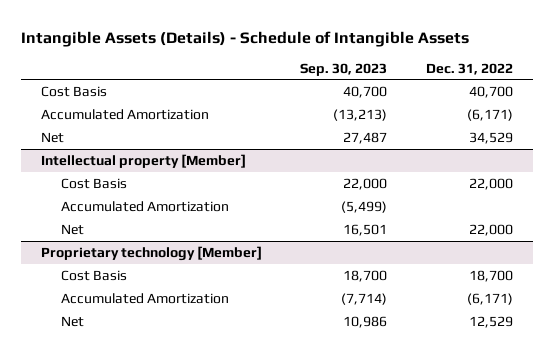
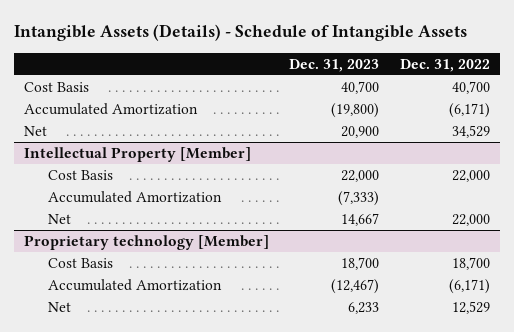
[300,62,388,76] Sep. 30, 2023 -> none
none -> [289,58,380,72] Dec. 31, 2023
[40,153,246,168] Intellectual property [Member] -> [23,146,251,162] Intellectual Property [Member]

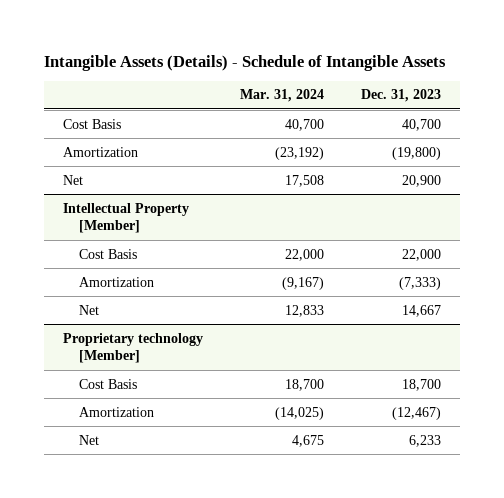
[399,58,490,72] Dec. 31, 2022 -> none
none -> [240,89,325,103] Mar. 31, 2024
[23,102,198,115] Accumulated Amortization -> [62,146,138,157] Amortization
[47,190,222,203] Accumulated Amortization -> [78,276,154,287] Amortization
[47,278,222,291] Accumulated Amortization -> [78,406,154,417] Amortization

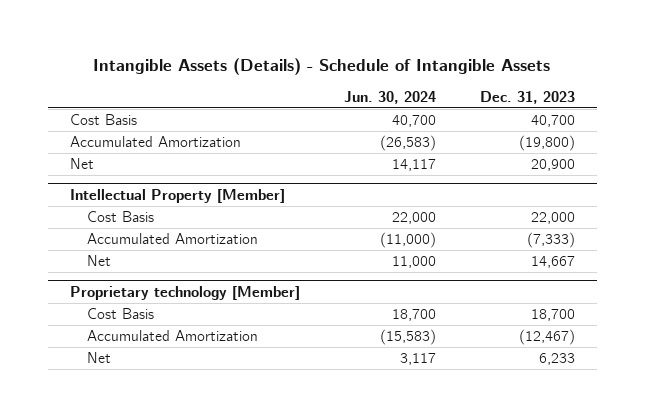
[240,89,325,103] Mar. 31, 2024 -> none
none -> [343,90,436,104] Jun. 30, 2024
[62,146,138,157] Amortization -> [69,136,241,148] Accumulated Amortization
[78,276,154,287] Amortization -> [87,233,259,245] Accumulated Amortization
[78,406,154,417] Amortization -> [87,330,259,342] Accumulated Amortization

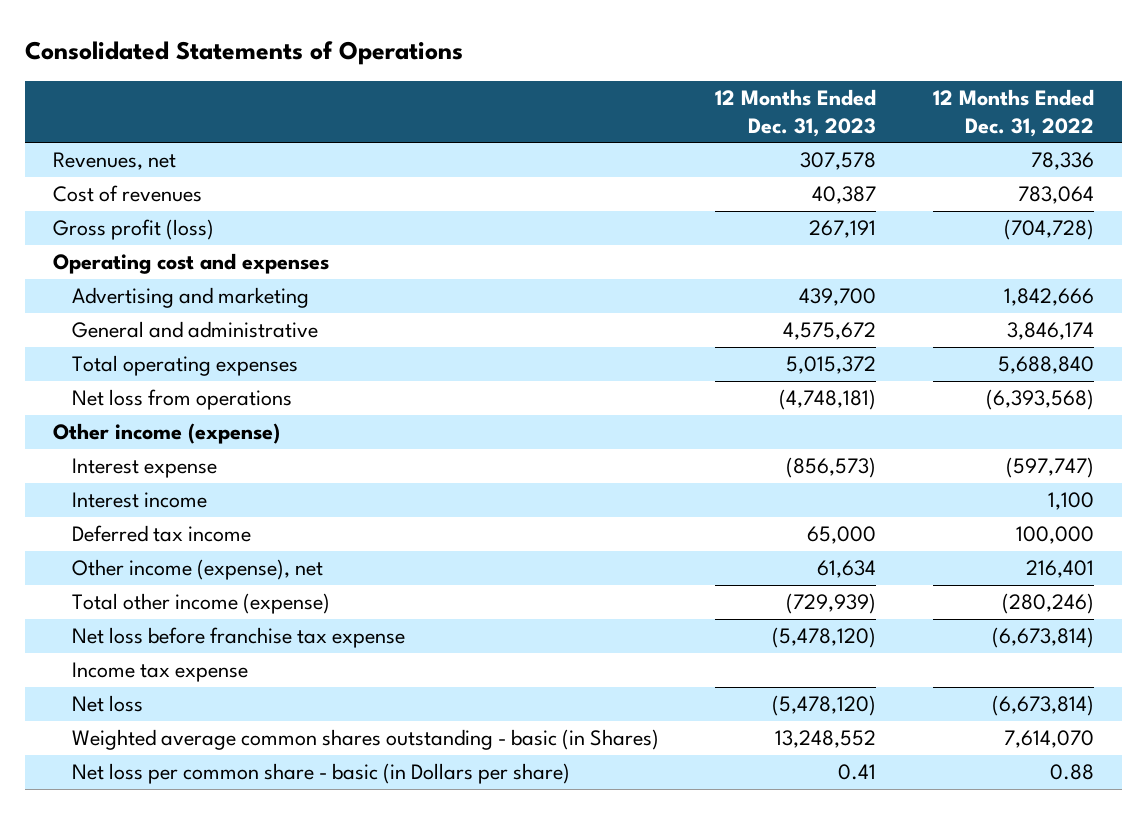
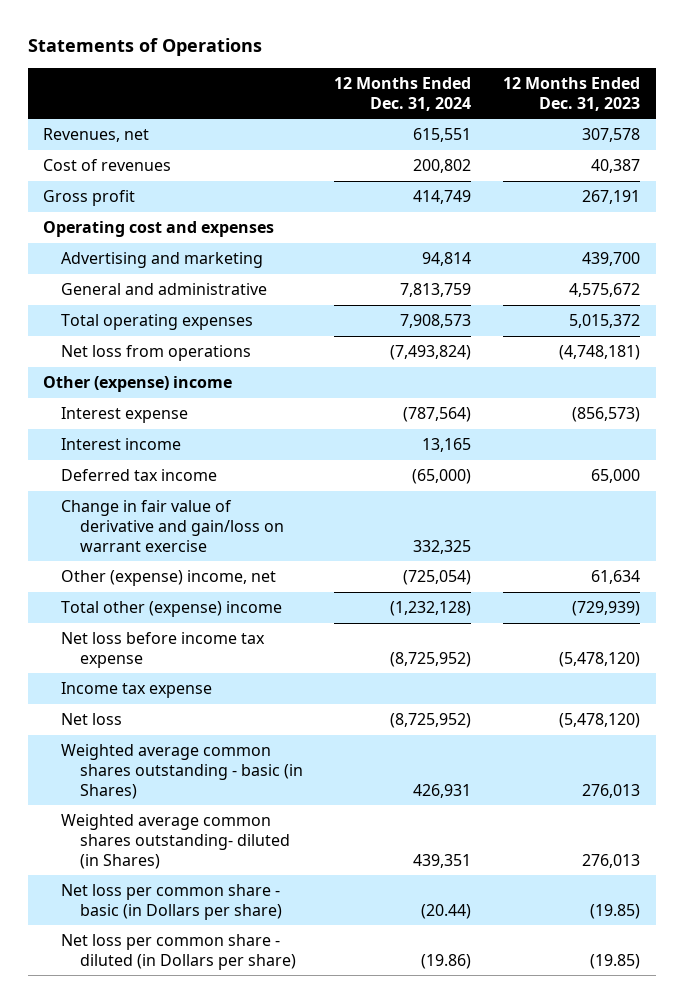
[24,41,463,66] Consolidated Statements of Operations -> [27,38,262,57] Statements of Operations
[932,89,1094,137] 12 Months Ended Dec. 31, 2022 -> none
none -> [334,76,472,111] 12 Months Ended Dec. 31, 2024
[53,219,215,241] Gross profit (loss) -> [43,189,136,206] Gross profit
[53,423,281,445] Other income (expense) -> [43,375,233,392] Other (expense) income
none -> [61,499,284,552] Change in fair value of derivative and gain/loss on warrant exercise
[71,559,323,581] Other income (expense), net -> [61,569,277,586] Other (expense) income, net
[71,593,330,615] Total other income (expense) -> [61,600,283,617] Total other (expense) income
[71,627,405,649] Net loss before franchise tax expense -> [61,631,266,668] Net loss before income tax expense
[775,730,877,749] 13,248,552 -> [581,783,640,798] 276,013
none -> [61,813,290,869] Weighted average common shares outstanding- diluted (in Shares)
[838,764,877,781] 0.41 -> [589,903,640,919] (19.85)
none -> [61,933,296,970] Net loss per common share - diluted (in Dollars per share)

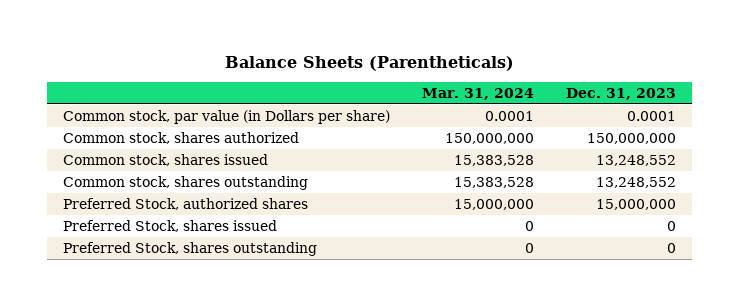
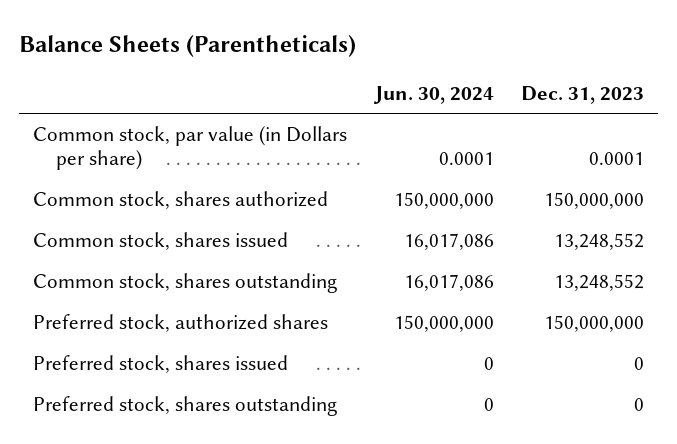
[422,87,535,100] Mar. 31, 2024 -> none
none -> [372,85,494,104] Jun. 30, 2024
[63,197,309,210] Preferred Stock, authorized shares -> [33,314,329,333] Preferred stock, authorized shares
[596,198,677,210] 15,000,000 -> [544,315,645,333] 150,000,000
[63,219,278,232] Preferred Stock, shares issued -> [33,355,289,374] Preferred stock, shares issued
[63,241,318,256] Preferred Stock, shares outstanding -> [33,396,338,417] Preferred stock, shares outstanding

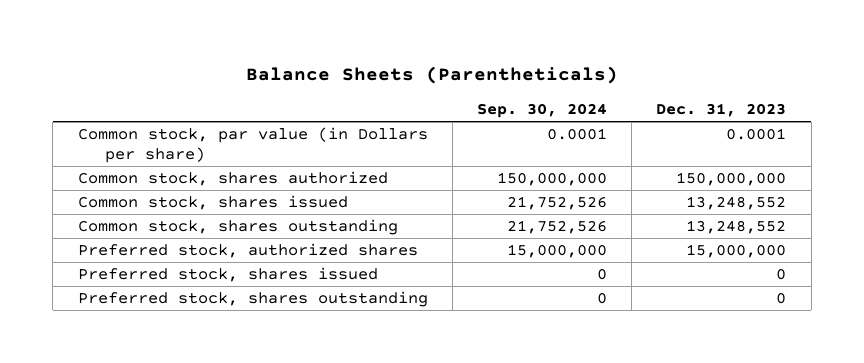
[372,85,494,104] Jun. 30, 2024 -> none
none -> [477,102,608,118] Sep. 30, 2024
[544,315,645,333] 150,000,000 -> [686,244,787,259] 15,000,000

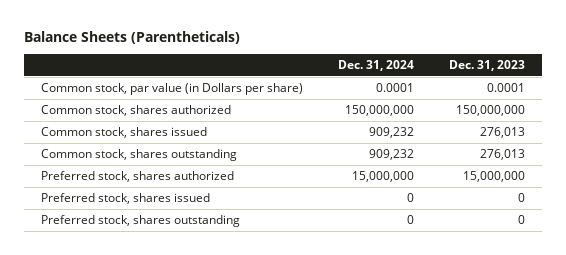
[477,102,608,118] Sep. 30, 2024 -> none
none -> [338,60,415,72] Dec. 31, 2024
[686,196,787,211] 13,248,552 -> [479,127,525,139] 276,013
[686,220,787,235] 13,248,552 -> [479,149,525,161] 276,013
[77,243,418,259] Preferred stock, authorized shares -> [41,171,235,183] Preferred stock, shares authorized

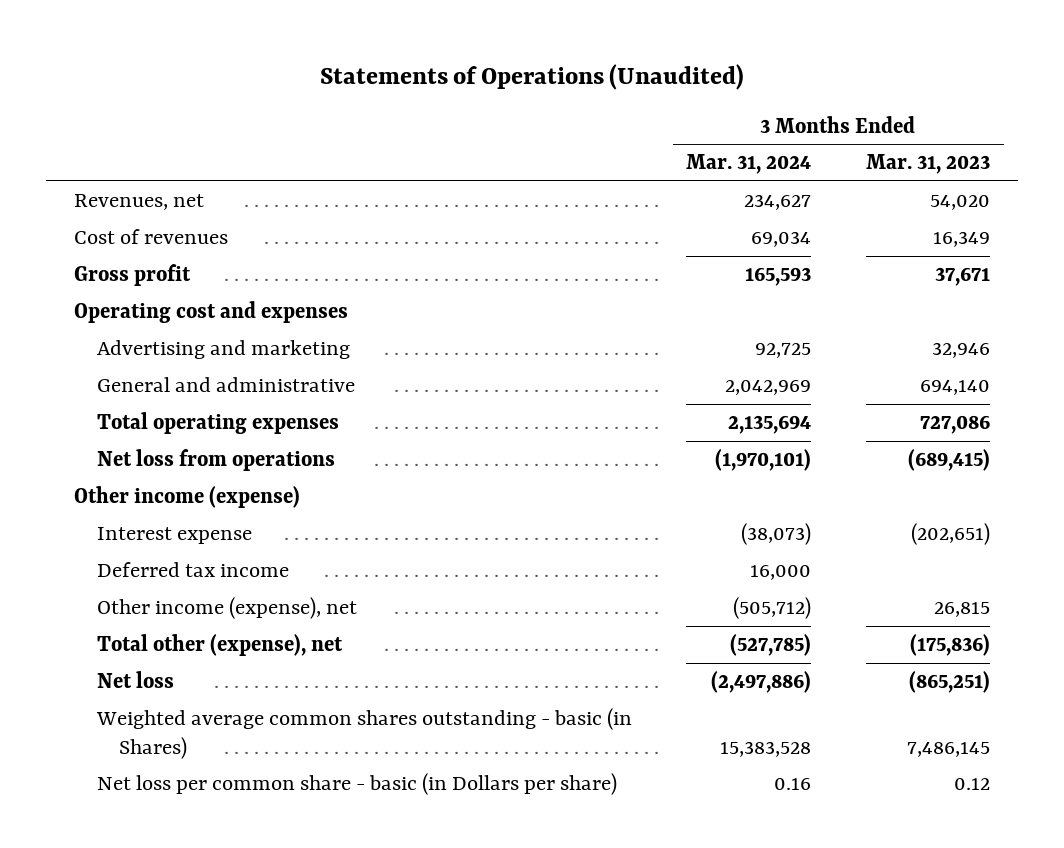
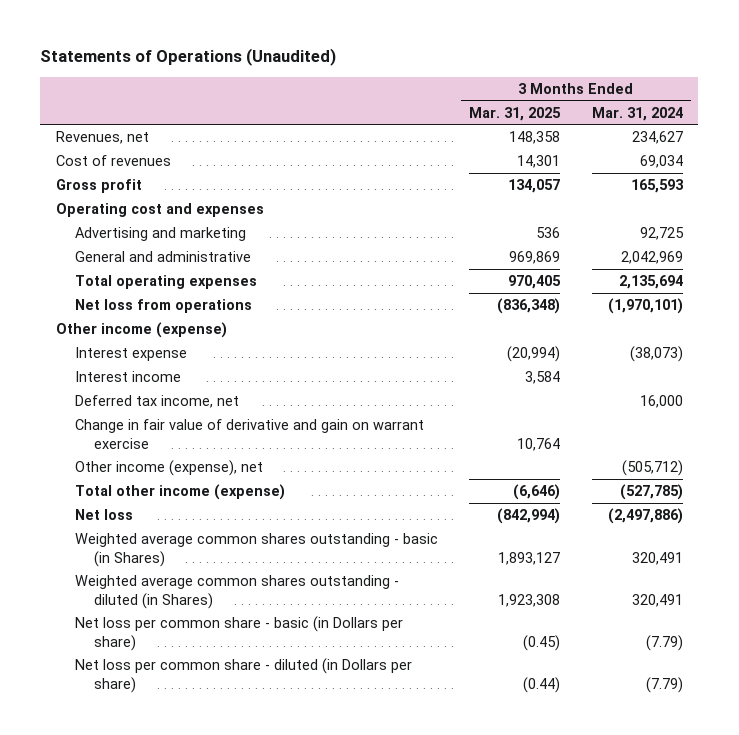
[866,154,991,175] Mar. 31, 2023 -> none
none -> [469,106,562,121] Mar. 31, 2025
none -> [74,371,181,383] Interest income
[96,562,289,578] Deferred tax income -> [74,395,239,409] Deferred tax income, net
none -> [74,419,424,449] Change in fair value of derivative and gain on warrant exercise
[96,634,343,657] Total other (expense), net -> [74,484,285,501] Total other income (expense)
[720,740,812,757] 15,383,528 -> [631,551,683,565] 320,491
none -> [74,575,399,609] Weighted average common shares outstanding - diluted (in Shares)
[774,778,812,791] 0.16 -> [645,634,683,651] (7.79)
none -> [74,658,412,693] Net loss per common share - diluted (in Dollars per share)

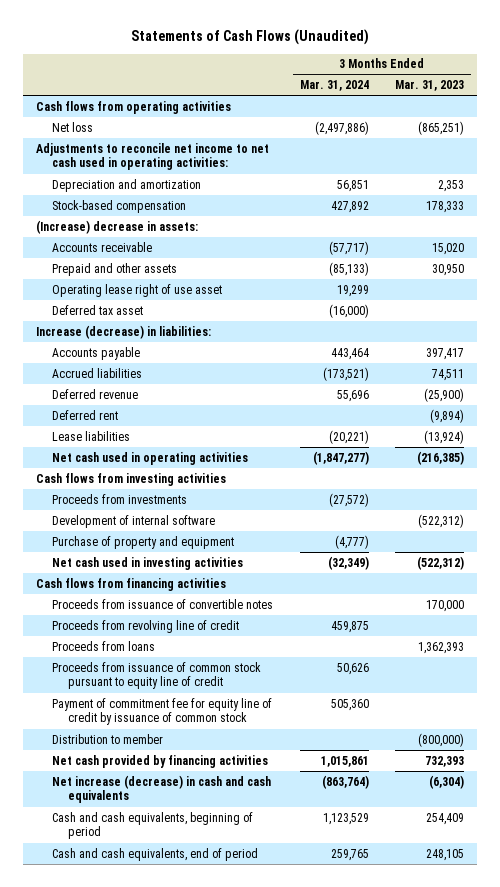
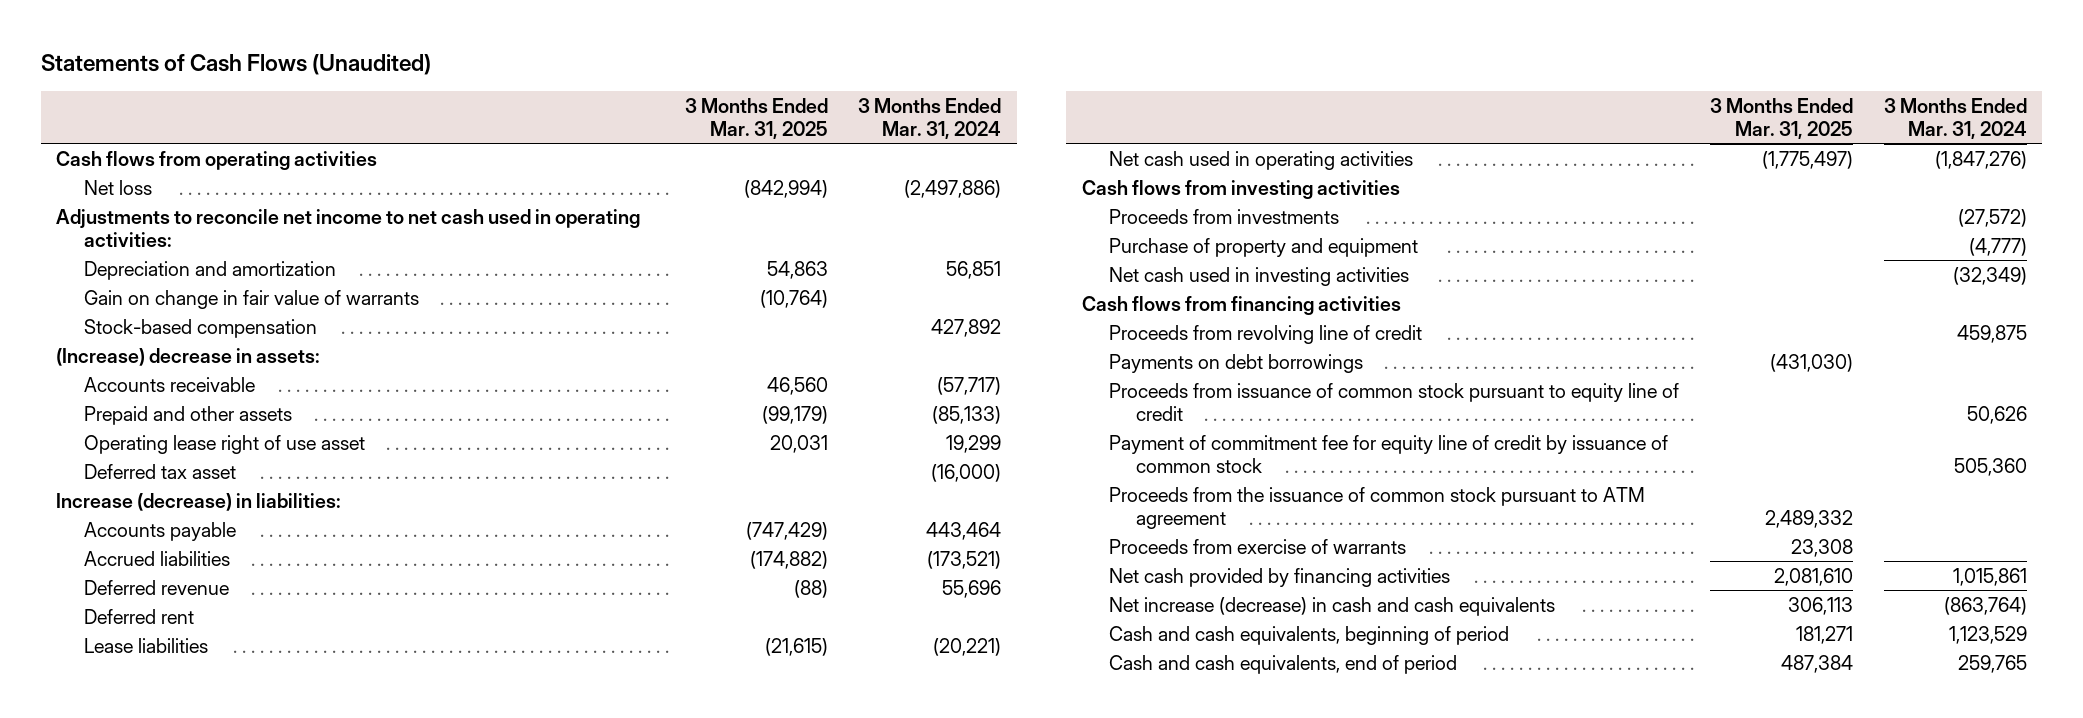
[395,80,465,92] Mar. 31, 2023 -> none
none -> [684,97,828,139] 3 Months Ended Mar. 31, 2025
none -> [83,289,419,309] Gain on change in fair value of warrants
[312,450,369,465] (1,847,277) -> [1934,150,2027,169] (1,847,276)
[51,514,215,528] Development of internal software -> none
[51,598,273,609] Proceeds from issuance of convertible notes -> none
[51,640,155,651] Proceeds from loans -> none
none -> [1108,353,1363,373] Payments on debt borrowings
[51,733,163,744] Distribution to member -> none
none -> [1108,486,1645,529] Proceeds from the issuance of common stock pursuant to ATM agreement
none -> [1108,538,1406,554] Proceeds from exercise of warrants

